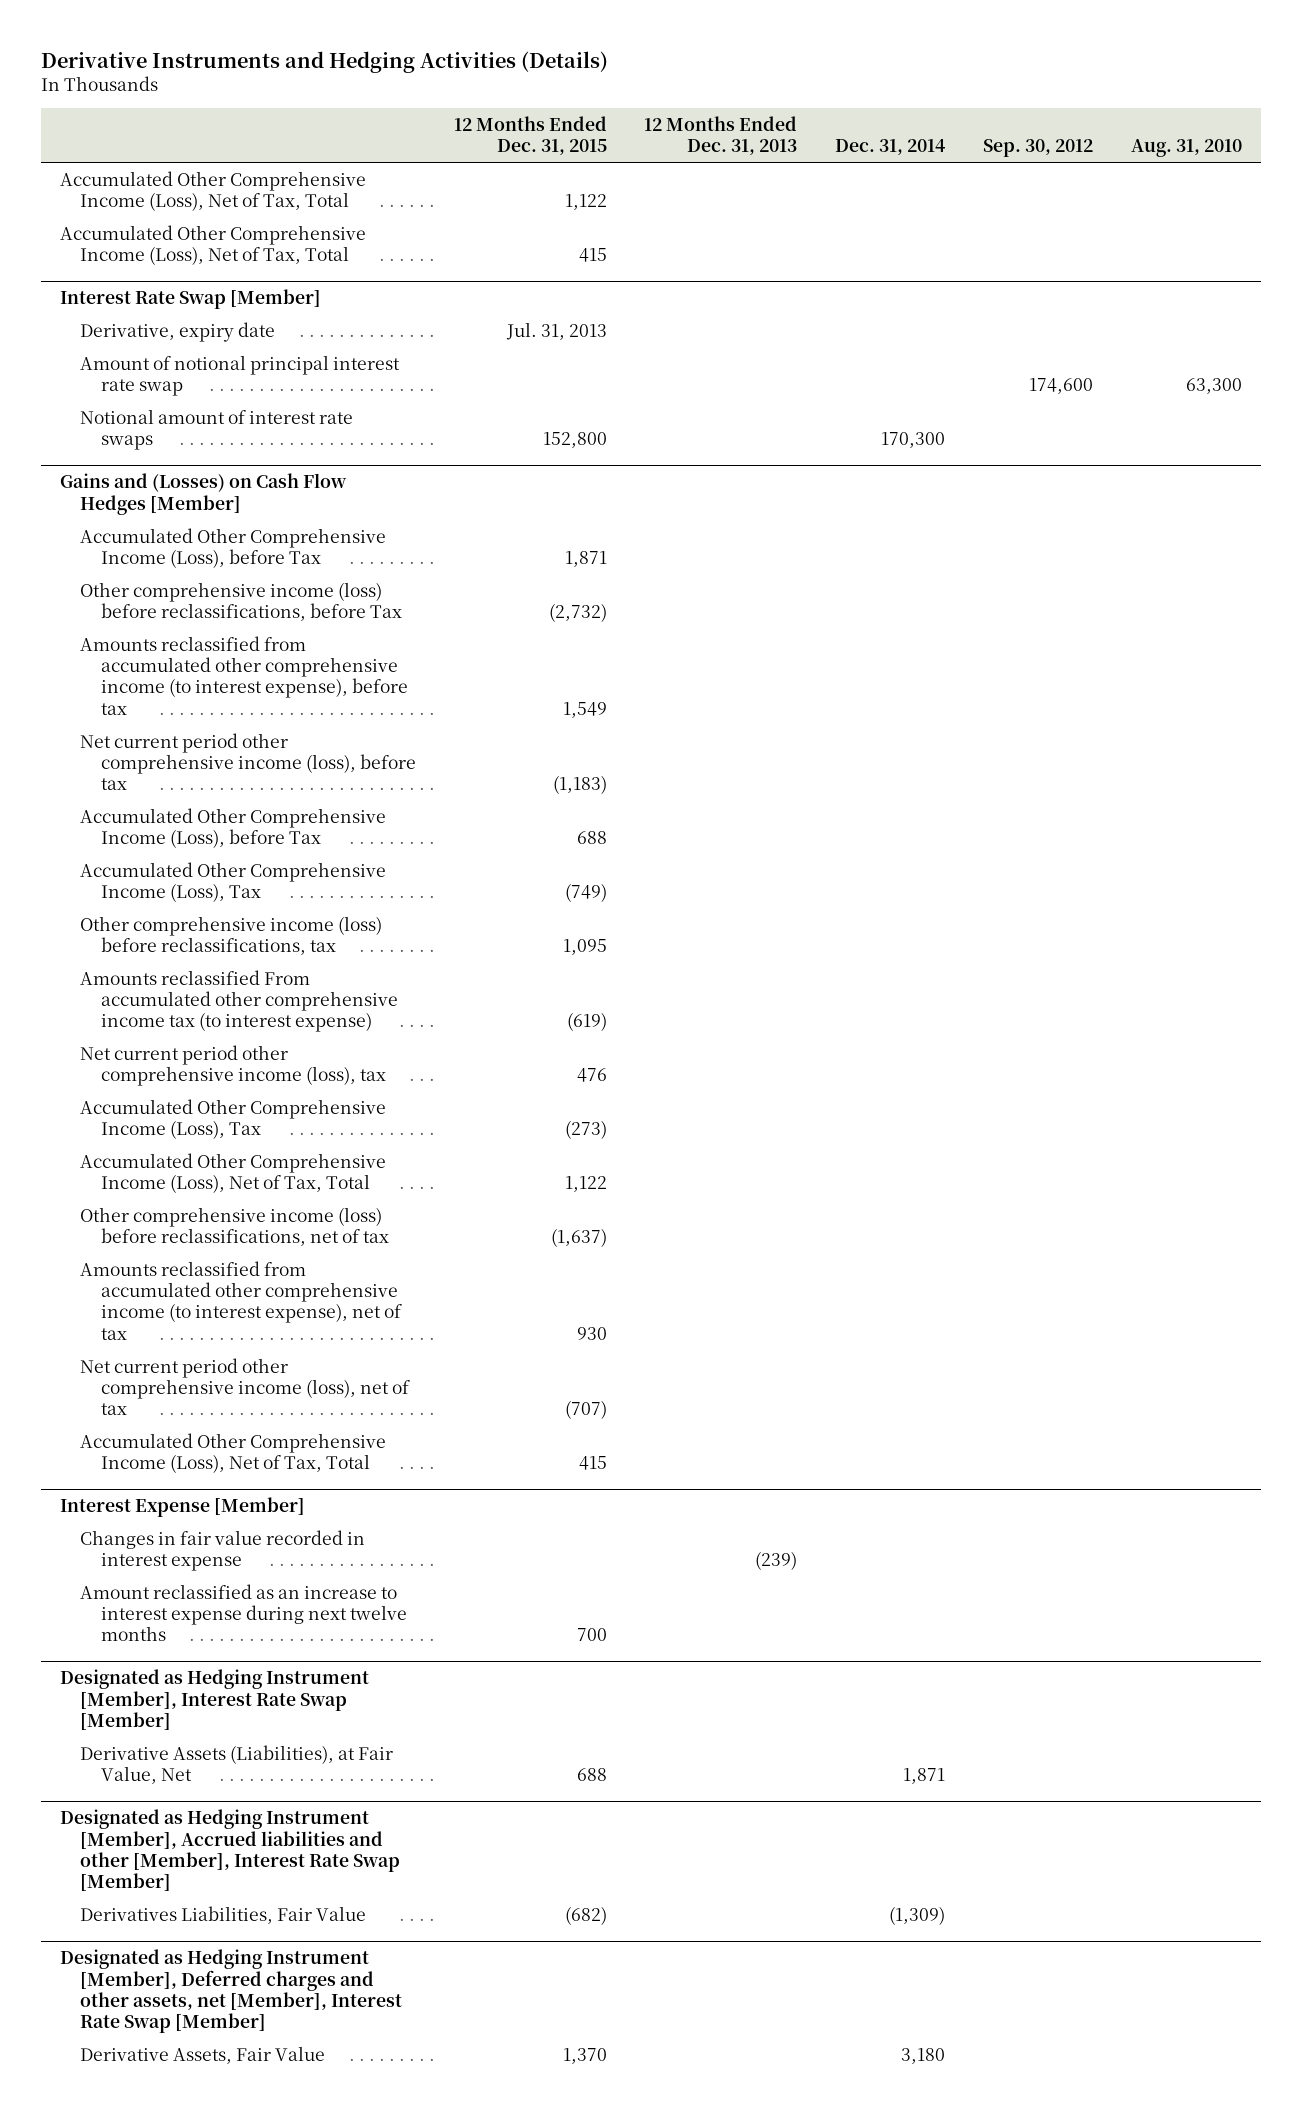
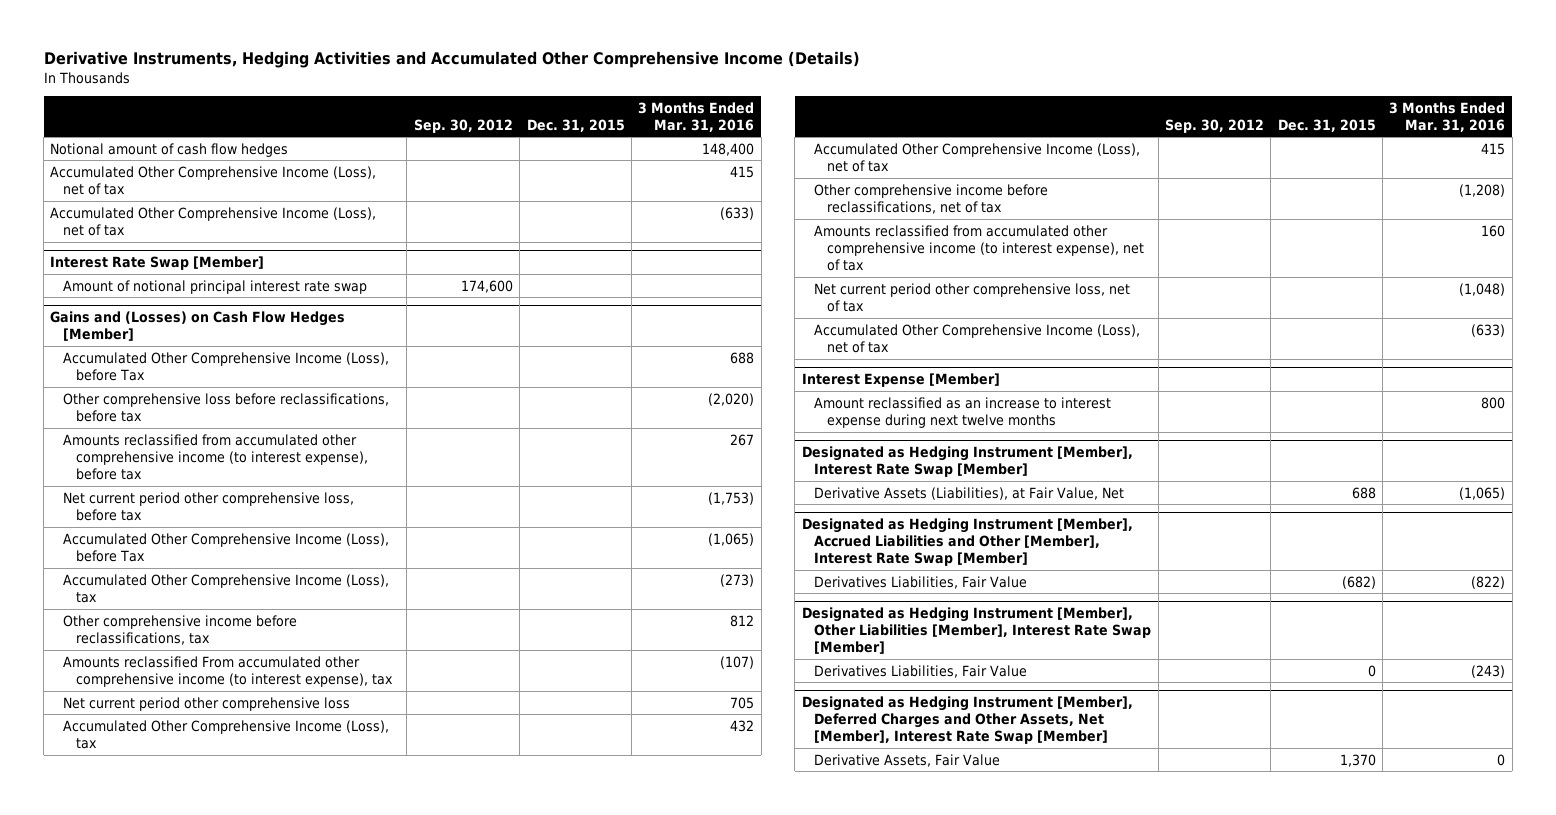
[40,50,608,73] Derivative Instruments and Hedging Activities (Details) -> [43,51,860,69] Derivative Instruments, Hedging Activities and Accumulated Other Comprehensive Income (Details)
[453,116,607,156] 12 Months Ended Dec. 31, 2015 -> none
[644,116,798,156] 12 Months Ended Dec. 31, 2013 -> none
[835,139,946,156] Dec. 31, 2014 -> none
[1131,139,1243,158] Aug. 31, 2010 -> none
none -> [526,118,625,132] Dec. 31, 2015
none -> [638,101,755,132] 3 Months Ended Mar. 31, 2016
none -> [50,142,289,157] Notional amount of cash flow hedges
[59,170,366,211] Accumulated Other Comprehensive Income (Loss), Net of Tax, Total -> [50,165,377,195] Accumulated Other Comprehensive Income (Loss), net of tax
[59,224,366,265] Accumulated Other Comprehensive Income (Loss), Net of Tax, Total -> [50,206,377,236] Accumulated Other Comprehensive Income (Loss), net of tax
[80,321,276,342] Derivative, expiry date -> none
[80,408,354,450] Notional amount of interest rate swaps -> none
[80,581,402,621] Other comprehensive income (loss) before reclassifications, before Tax -> [63,392,390,422] Other comprehensive loss before reclassifications, before tax
[80,732,416,791] Net current period other comprehensive income (loss), before tax -> [63,491,355,521] Net current period other comprehensive loss, before tax
[80,861,387,902] Accumulated Other Comprehensive Income (Loss), Tax -> [63,573,390,603] Accumulated Other Comprehensive Income (Loss), tax
[80,915,383,955] Other comprehensive income (loss) before reclassifications, tax -> [63,614,298,645] Other comprehensive income before reclassifications, tax
[80,969,398,1033] Amounts reclassified From accumulated other comprehensive income tax (to interest expense) -> [63,655,393,687] Amounts reclassified From accumulated other comprehensive income (to interest expense), tax
[80,1044,386,1086] Net current period other comprehensive income (loss), tax -> [63,696,351,711] Net current period other comprehensive loss
[80,1098,387,1139] Accumulated Other Comprehensive Income (Loss), Tax -> [63,719,390,749] Accumulated Other Comprehensive Income (Loss), tax
[80,1152,387,1193] Accumulated Other Comprehensive Income (Loss), Net of Tax, Total -> [814,142,1141,172] Accumulated Other Comprehensive Income (Loss), net of tax
[80,1206,389,1246] Other comprehensive income (loss) before reclassifications, net of tax -> [814,183,1049,214] Other comprehensive income before reclassifications, net of tax
[80,1357,410,1416] Net current period other comprehensive income (loss), net of tax -> [814,282,1131,312] Net current period other comprehensive loss, net of tax
[80,1432,387,1473] Accumulated Other Comprehensive Income (Loss), Net of Tax, Total -> [814,323,1141,353] Accumulated Other Comprehensive Income (Loss), net of tax
[80,1529,366,1571] Changes in fair value recorded in interest expense -> none
[59,1809,401,1892] Designated as Hedging Instrument [Member], Accrued liabilities and other [Member], Interest Rate Swap [Member] -> [801,518,1133,567] Designated as Hedging Instrument [Member], Accrued Liabilities and Other [Member], Interest Rate Swap [Member]
none -> [801,607,1152,655] Designated as Hedging Instrument [Member], Other Liabilities [Member], Interest Rate Swap [Member]
none -> [814,664,1028,678] Derivatives Liabilities, Fair Value
[59,1949,403,2034] Designated as Hedging Instrument [Member], Deferred charges and other assets, net [Member], Interest Rate Swap [Member] -> [801,696,1133,745] Designated as Hedging Instrument [Member], Deferred Charges and Other Assets, Net [Member], Interest Rate Swap [Member]

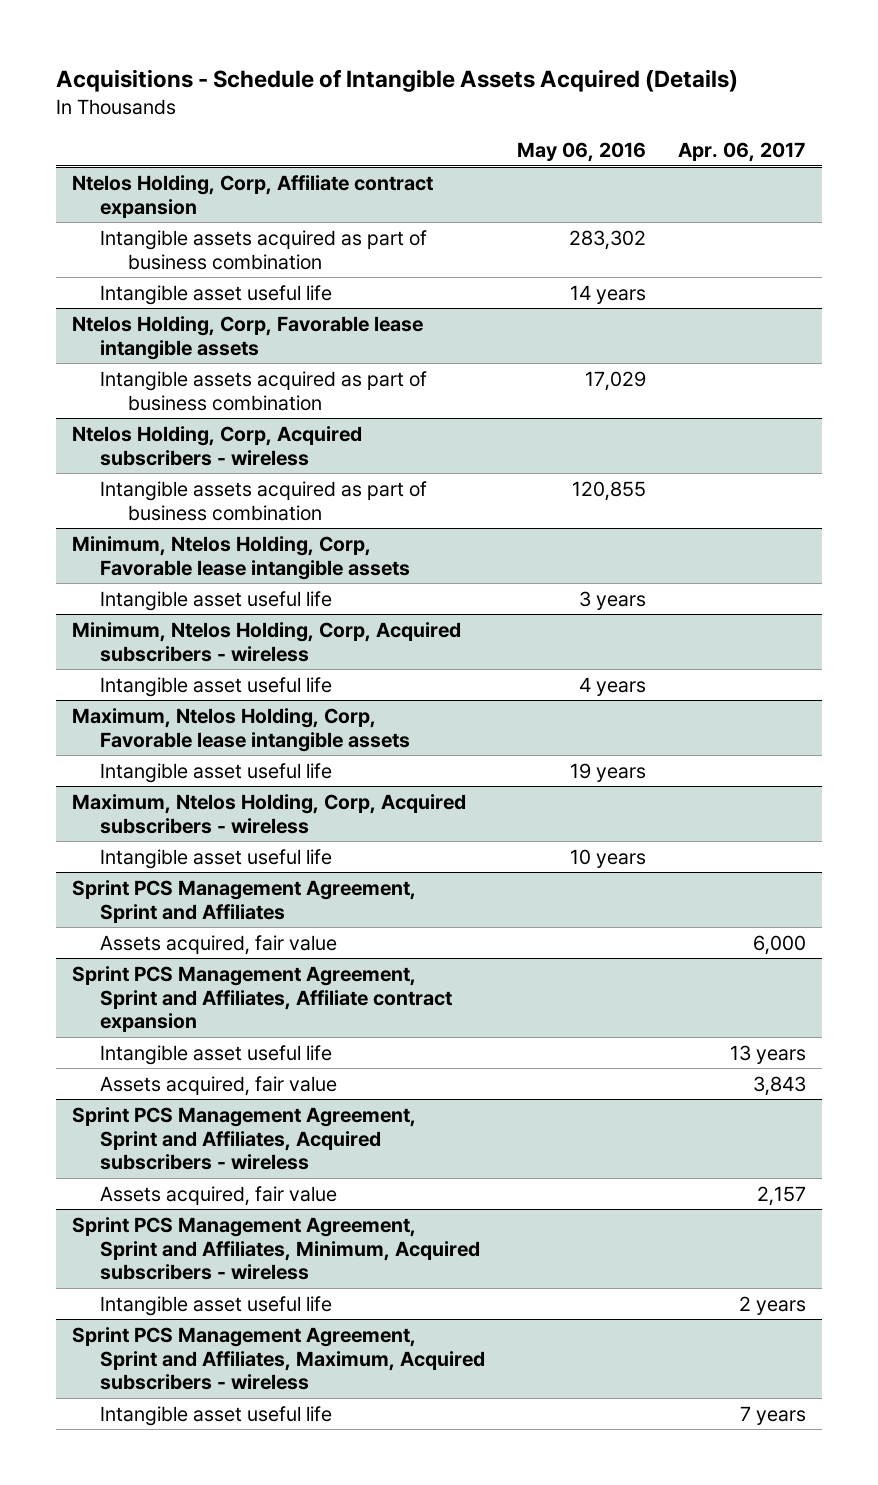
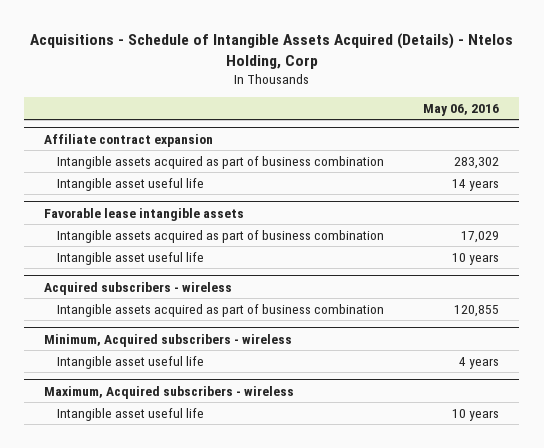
[56,69,739,93] Acquisitions - Schedule of Intangible Assets Acquired (Details) -> [29,32,513,69] Acquisitions - Schedule of Intangible Assets Acquired (Details) - Ntelos Holding, Corp
[677,142,806,163] Apr. 06, 2017 -> none
[72,174,434,218] Ntelos Holding, Corp, Affiliate contract expansion -> [44,133,214,147] Affiliate contract expansion
[72,315,424,360] Ntelos Holding, Corp, Favorable lease intangible assets -> [44,207,245,221] Favorable lease intangible assets
none -> [56,251,204,265] Intangible asset useful life
[72,425,363,466] Ntelos Holding, Corp, Acquired subscribers - wireless -> [44,281,233,295] Acquired subscribers - wireless
[72,535,411,580] Minimum, Ntelos Holding, Corp, Favorable lease intangible assets -> none
[100,590,333,611] Intangible asset useful life -> none
[72,621,462,662] Minimum, Ntelos Holding, Corp, Acquired subscribers - wireless -> [44,333,293,347] Minimum, Acquired subscribers - wireless
[72,707,411,752] Maximum, Ntelos Holding, Corp, Favorable lease intangible assets -> none
[100,762,333,783] Intangible asset useful life -> none
[72,793,467,834] Maximum, Ntelos Holding, Corp, Acquired subscribers - wireless -> [44,385,295,399] Maximum, Acquired subscribers - wireless
[72,879,417,923] Sprint PCS Management Agreement, Sprint and Affiliates -> none
[100,934,338,955] Assets acquired, fair value -> none
[72,965,453,1033] Sprint PCS Management Agreement, Sprint and Affiliates, Affiliate contract expansion -> none
[100,1044,333,1065] Intangible asset useful life -> none
[100,1075,338,1096] Assets acquired, fair value -> none
[72,1106,417,1171] Sprint PCS Management Agreement, Sprint and Affiliates, Acquired subscribers - wireless -> none
[100,1185,338,1206] Assets acquired, fair value -> none
[72,1216,481,1281] Sprint PCS Management Agreement, Sprint and Affiliates, Minimum, Acquired subscribers - wireless -> none
[100,1295,333,1316] Intangible asset useful life -> none
[72,1326,486,1391] Sprint PCS Management Agreement, Sprint and Affiliates, Maximum, Acquired subscribers - wireless -> none
[100,1405,333,1426] Intangible asset useful life -> none

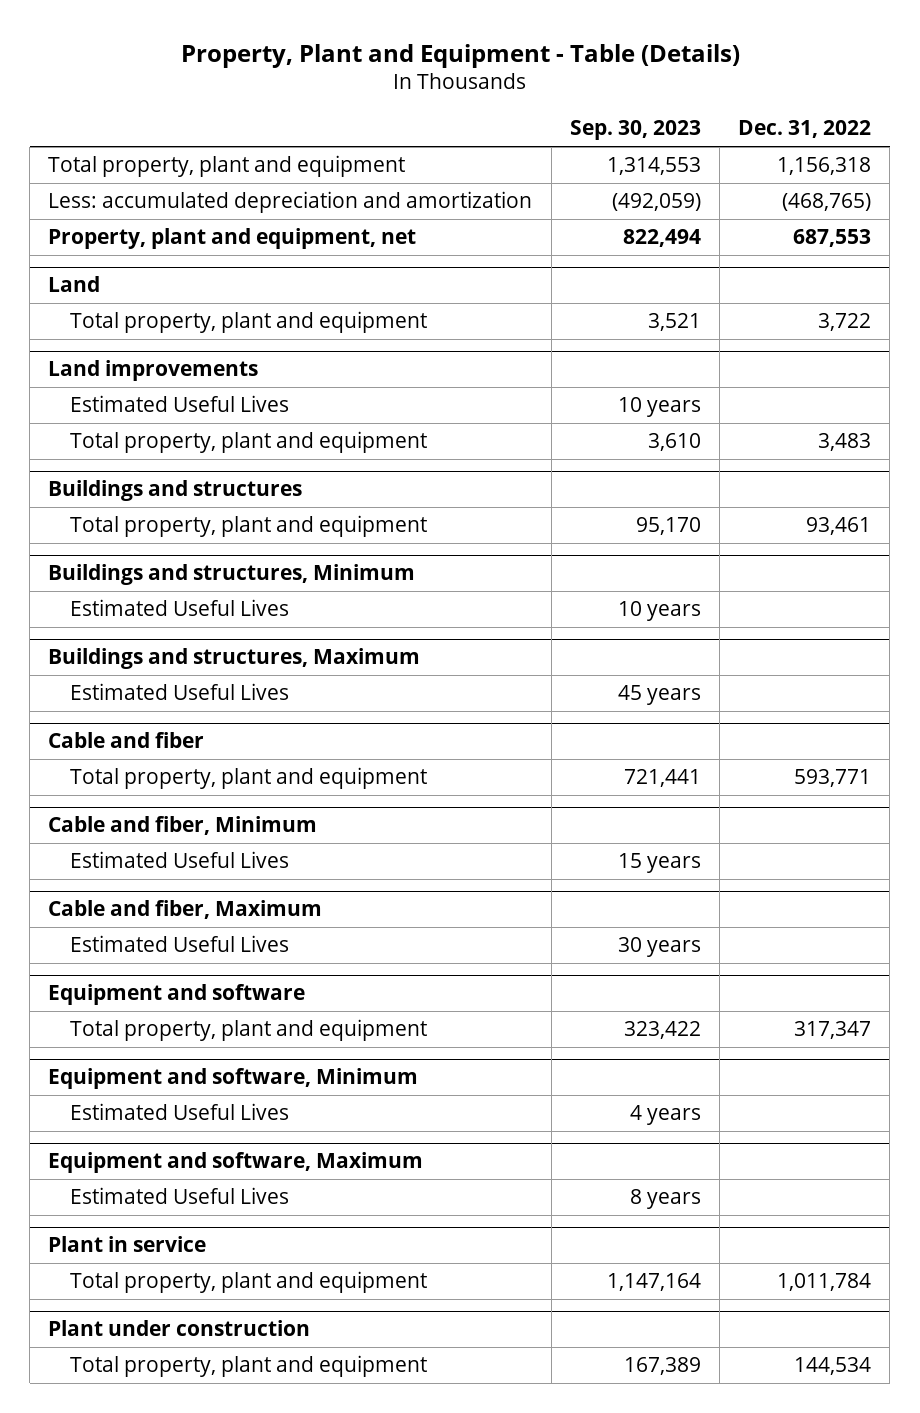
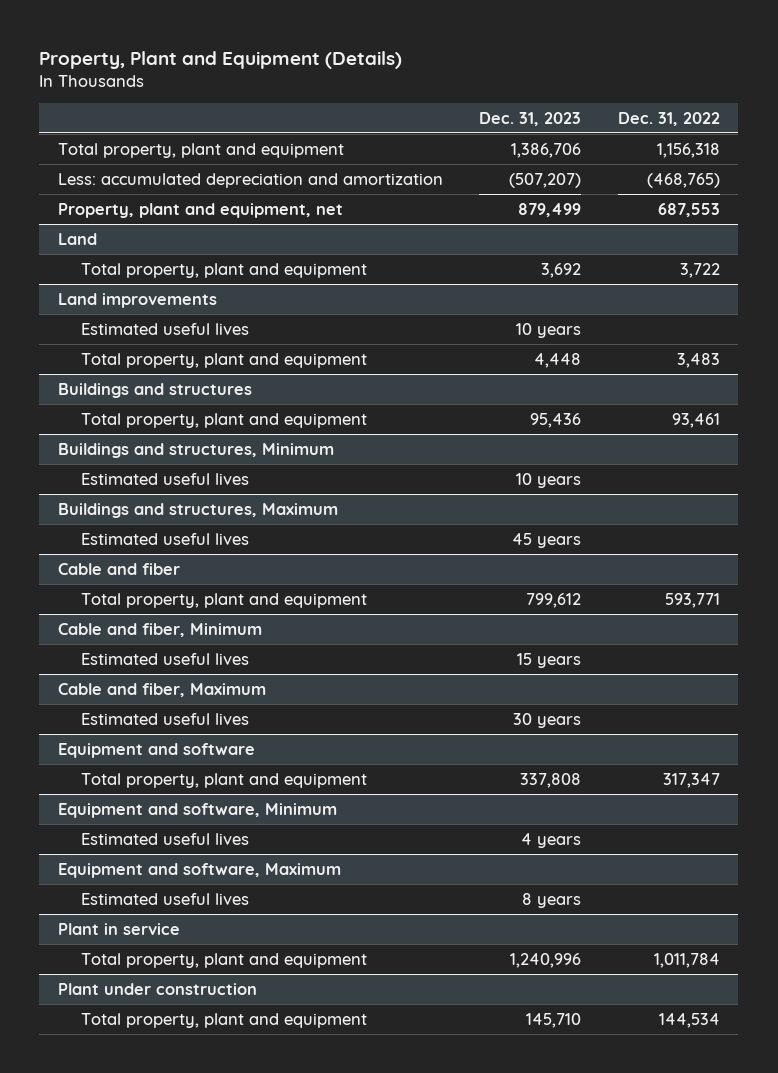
[180,43,740,68] Property, Plant and Equipment - Table (Details) -> [39,50,403,69] Property, Plant and Equipment (Details)
[569,120,701,141] Sep. 30, 2023 -> none
none -> [479,111,582,126] Dec. 31, 2023
[69,395,289,413] Estimated Useful Lives -> [81,322,250,335] Estimated useful lives
[69,599,289,617] Estimated Useful Lives -> [81,472,250,485] Estimated useful lives
[69,683,289,701] Estimated Useful Lives -> [81,532,250,545] Estimated useful lives
[69,851,289,869] Estimated Useful Lives -> [81,652,250,665] Estimated useful lives
[69,935,289,953] Estimated Useful Lives -> [81,712,250,725] Estimated useful lives
[69,1103,289,1121] Estimated Useful Lives -> [81,832,250,845] Estimated useful lives
[69,1187,289,1205] Estimated Useful Lives -> [81,892,250,905] Estimated useful lives

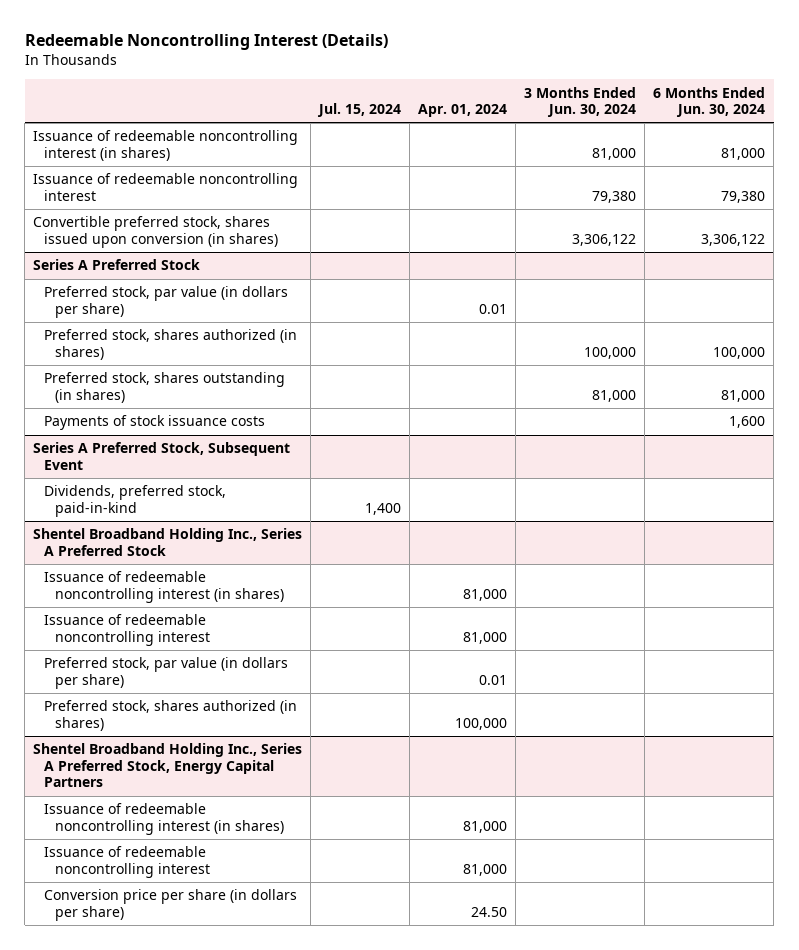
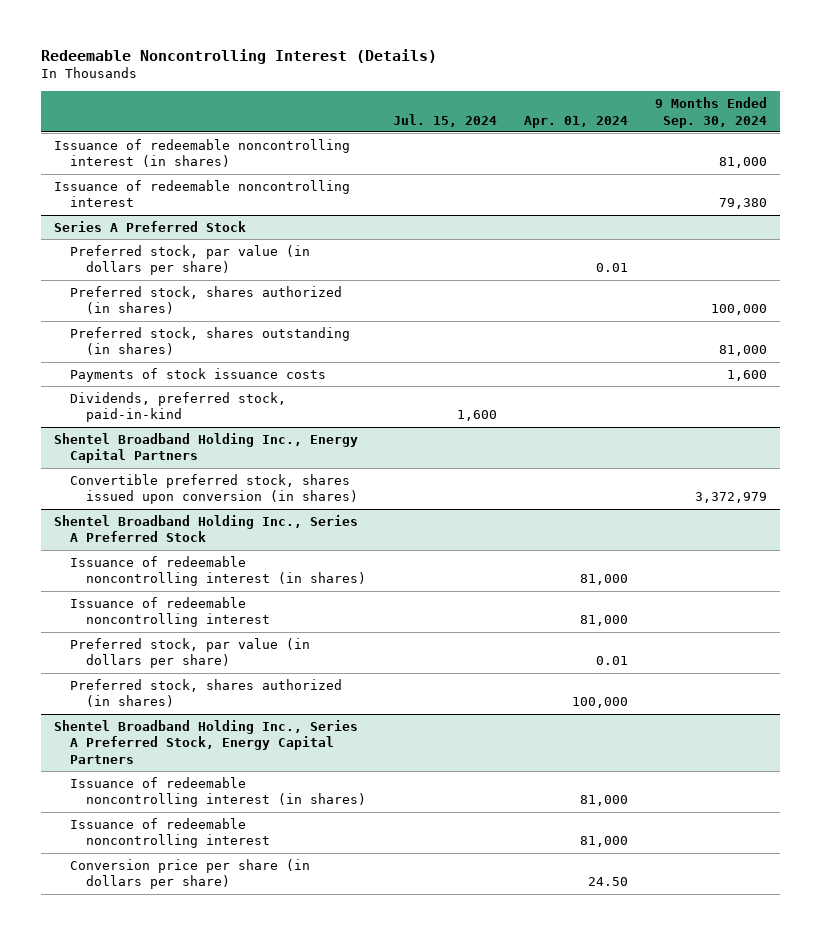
[524,86,637,117] 3 Months Ended Jun. 30, 2024 -> none
[653,86,766,117] 6 Months Ended Jun. 30, 2024 -> none
none -> [654,96,767,128] 9 Months Ended Sep. 30, 2024
[33,216,279,248] Convertible preferred stock, shares issued upon conversion (in shares) -> none
[33,442,291,470] Series A Preferred Stock, Subsequent Event -> none
[44,485,227,517] Dividends, preferred stock, paid-in-kind -> none
none -> [70,391,287,423] Dividends, preferred stock, paid-in-kind
none -> [54,432,359,464] Shentel Broadband Holding Inc., Energy Capital Partners
none -> [70,473,359,505] Convertible preferred stock, shares issued upon conversion (in shares)

